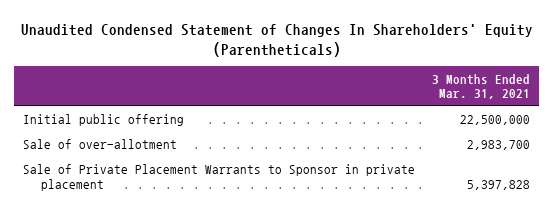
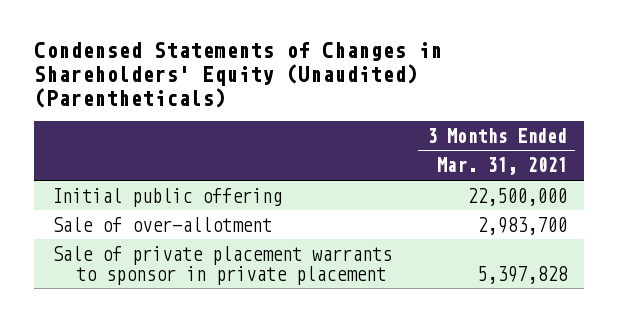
[20,24,533,57] Unaudited Condensed Statement of Changes In Shareholders' Equity (Parentheticals) -> [34,42,443,108] Condensed Statements of Changes in Shareholders' Equity (Unaudited) (Parentheticals)
[23,164,416,192] Sale of Private Placement Warrants to Sponsor in private placement -> [51,245,392,285] Sale of private placement warrants to sponsor in private placement

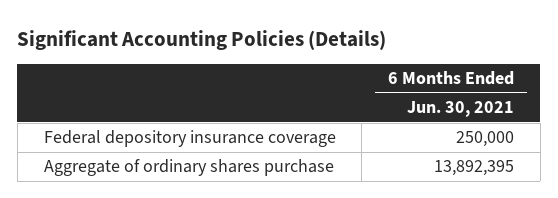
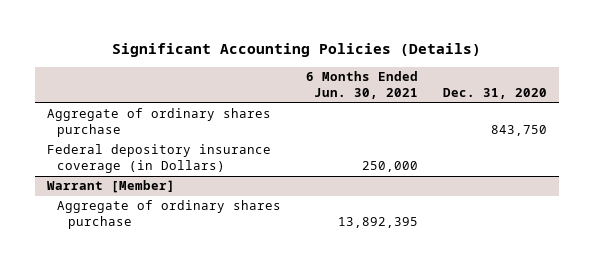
none -> [442,88,547,100] Dec. 31, 2020
none -> [47,108,272,138] Aggregate of ordinary shares purchase
[43,130,336,148] Federal depository insurance coverage -> [47,144,272,174] Federal depository insurance coverage (in Dollars)
none -> [47,180,176,194] Warrant [Member]

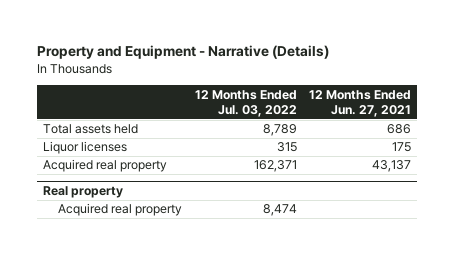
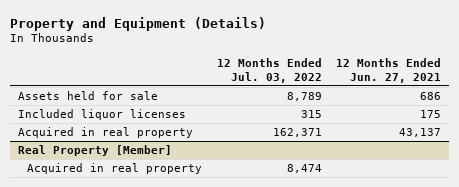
[37,45,330,60] Property and Equipment - Narrative (Details) -> [10,16,267,31] Property and Equipment (Details)
[43,124,139,135] Total assets held -> [17,91,158,101] Assets held for sale
[43,141,128,155] Liquor licenses -> [17,109,186,121] Included liquor licenses
[43,159,168,173] Acquired real property -> [17,127,193,139] Acquired in real property
[43,186,124,199] Real property -> [17,145,172,157] Real Property [Member]
[58,203,183,217] Acquired real property -> [27,163,203,175] Acquired in real property

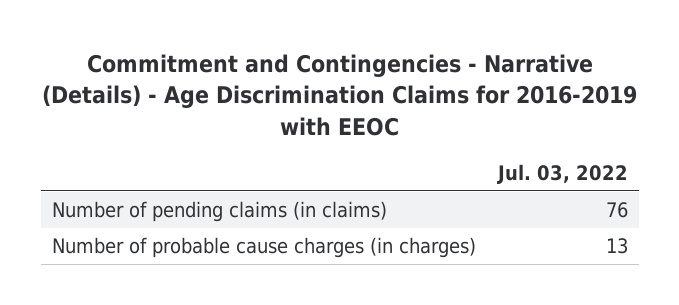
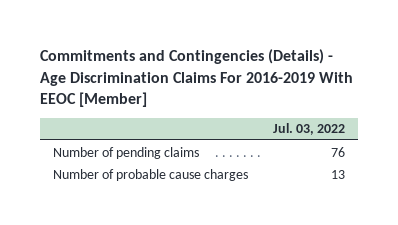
[41,54,637,136] Commitment and Contingencies - Narrative (Details) - Age Discrimination Claims for 2016-2019 with EEOC -> [39,49,353,108] Commitments and Contingencies (Details) - Age Discrimination Claims For 2016-2019 With EEOC [Member]
[51,201,387,223] Number of pending claims (in claims) -> [52,146,199,159] Number of pending claims
[51,237,476,259] Number of probable cause charges (in charges) -> [52,168,248,181] Number of probable cause charges

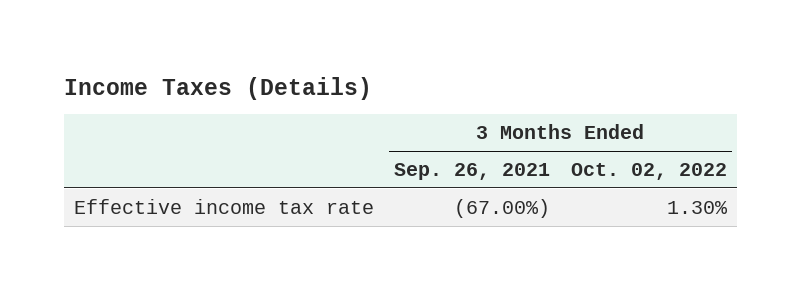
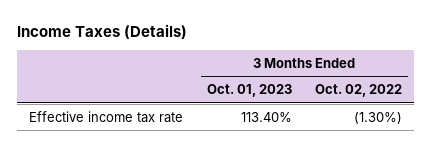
[394,163,551,181] Sep. 26, 2021 -> none
none -> [206,84,292,98] Oct. 01, 2023
[666,200,728,214] 1.30% -> [354,111,403,124] (1.30%)

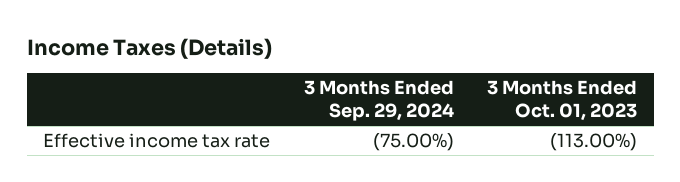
[315,84,403,98] Oct. 02, 2022 -> none
none -> [303,80,454,122] 3 Months Ended Sep. 29, 2024
[240,111,292,122] 113.40% -> [549,133,637,152] (113.00%)

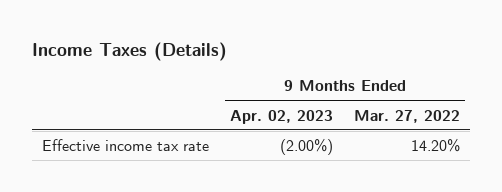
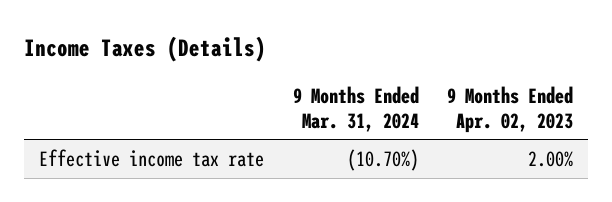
[353,109,460,123] Mar. 27, 2022 -> none
none -> [292,85,419,132] 9 Months Ended Mar. 31, 2024
[280,138,334,156] (2.00%) -> [528,151,574,168] 2.00%

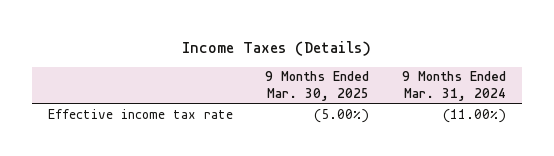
[447,85,574,133] 9 Months Ended Apr. 02, 2023 -> none
none -> [265,71,370,101] 9 Months Ended Mar. 30, 2025
[346,149,419,172] (10.70%) -> [442,108,506,123] (11.00%)

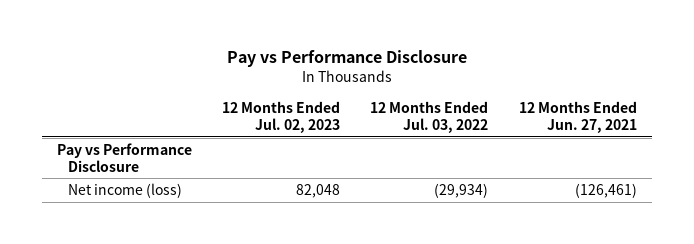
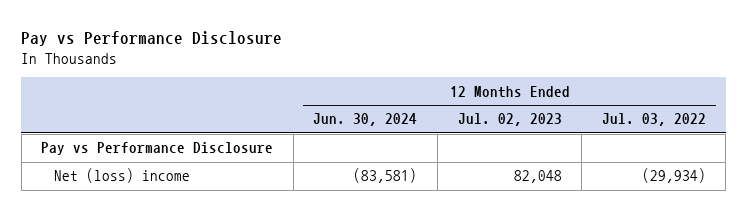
[518,101,637,133] 12 Months Ended Jun. 27, 2021 -> none
none -> [313,113,418,127] Jun. 30, 2024
[68,182,183,198] Net income (loss) -> [53,168,190,184] Net (loss) income

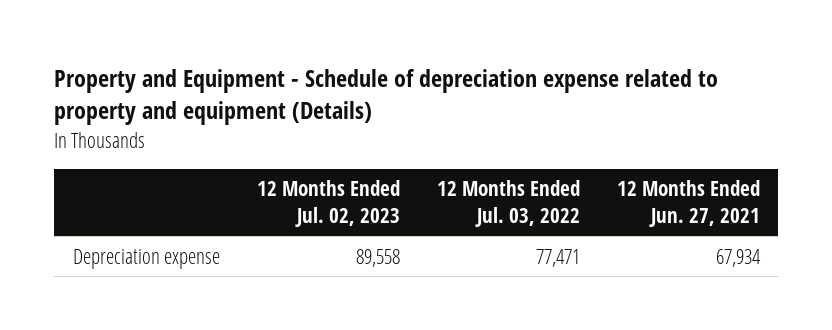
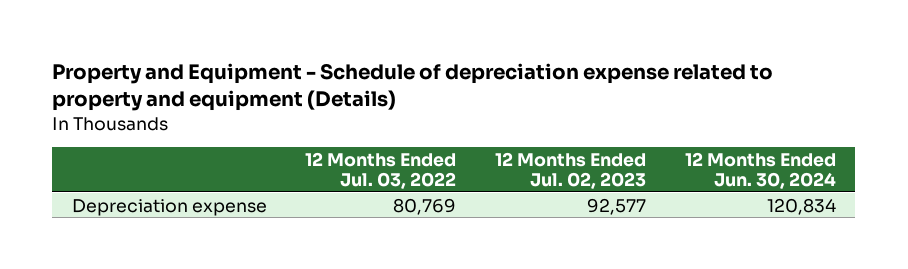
[616,180,760,227] 12 Months Ended Jun. 27, 2021 -> none
none -> [684,151,836,190] 12 Months Ended Jun. 30, 2024
[355,248,400,267] 89,558 -> [587,197,647,215] 92,577
[535,248,580,267] 77,471 -> [393,197,457,215] 80,769

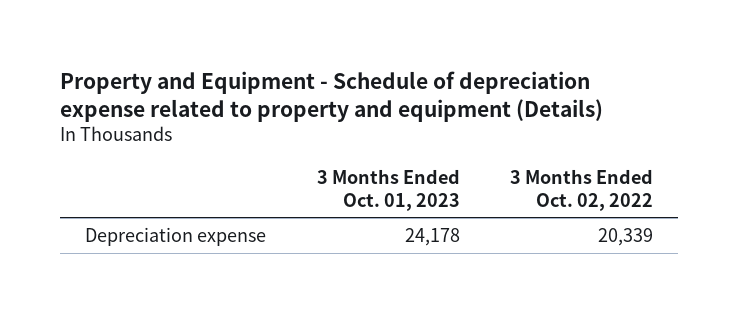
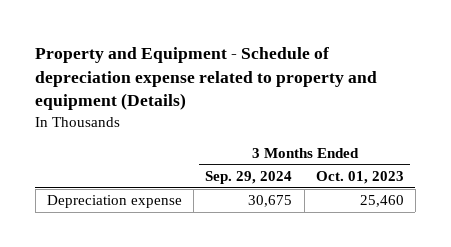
[509,168,653,211] 3 Months Ended Oct. 02, 2022 -> none
none -> [205,171,293,185] Sep. 29, 2024
[404,228,460,247] 24,178 -> [359,195,404,208] 25,460

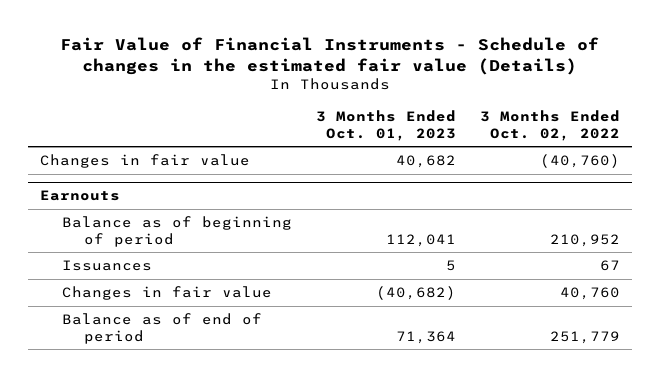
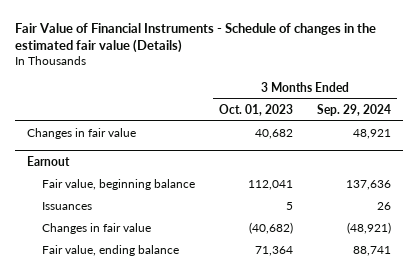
[479,109,620,141] 3 Months Ended Oct. 02, 2022 -> none
none -> [316,103,391,116] Sep. 29, 2024
[40,190,121,202] Earnouts -> [27,156,71,167] Earnout
[61,216,292,247] Balance as of beginning of period -> [41,179,195,191] Fair value, beginning balance
[61,313,262,344] Balance as of end of period -> [41,245,179,257] Fair value, ending balance

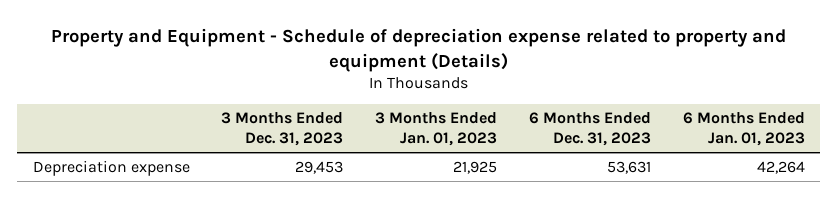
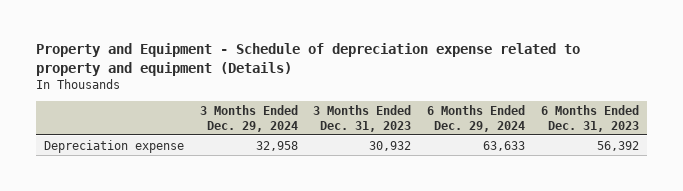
[375,112,498,147] 3 Months Ended Jan. 01, 2023 -> none
[682,112,805,147] 6 Months Ended Jan. 01, 2023 -> none
none -> [199,104,298,132] 3 Months Ended Dec. 29, 2024
none -> [427,104,526,132] 6 Months Ended Dec. 29, 2024
[295,160,344,174] 29,453 -> [369,140,412,151] 30,932
[606,160,651,174] 53,631 -> [596,140,639,151] 56,392

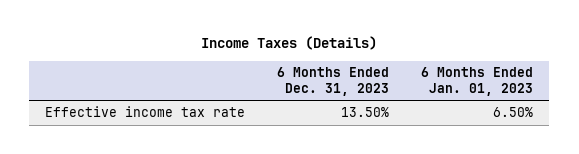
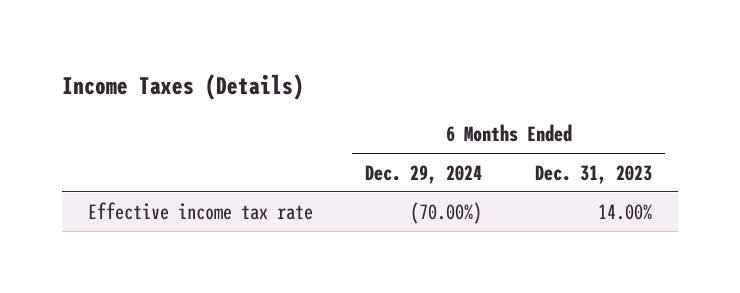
[421,67,534,96] 6 Months Ended Jan. 01, 2023 -> none
none -> [365,164,483,184] Dec. 29, 2024
[341,107,390,118] 13.50% -> [597,204,652,221] 14.00%

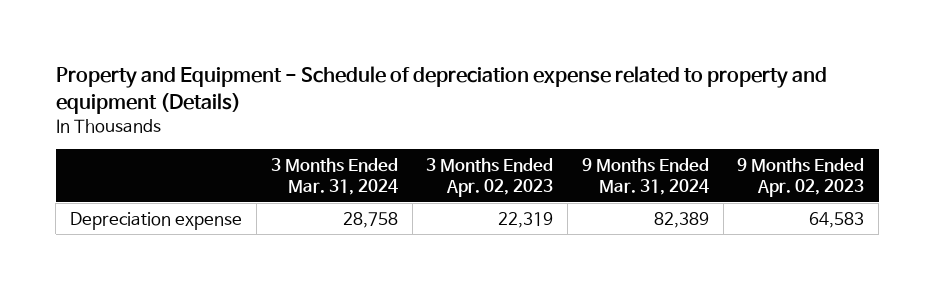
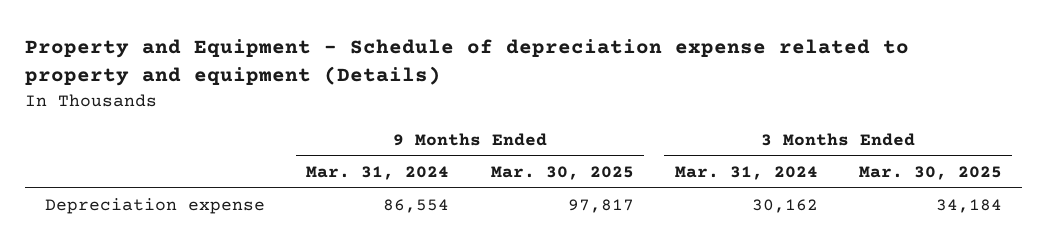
[426,157,554,198] 3 Months Ended Apr. 02, 2023 -> none
[737,157,865,198] 9 Months Ended Apr. 02, 2023 -> none
none -> [490,165,634,180] Mar. 30, 2025
none -> [858,165,1002,180] Mar. 30, 2025
[342,211,398,228] 28,758 -> [751,199,818,214] 30,162
[653,211,709,228] 82,389 -> [383,199,450,214] 86,554

